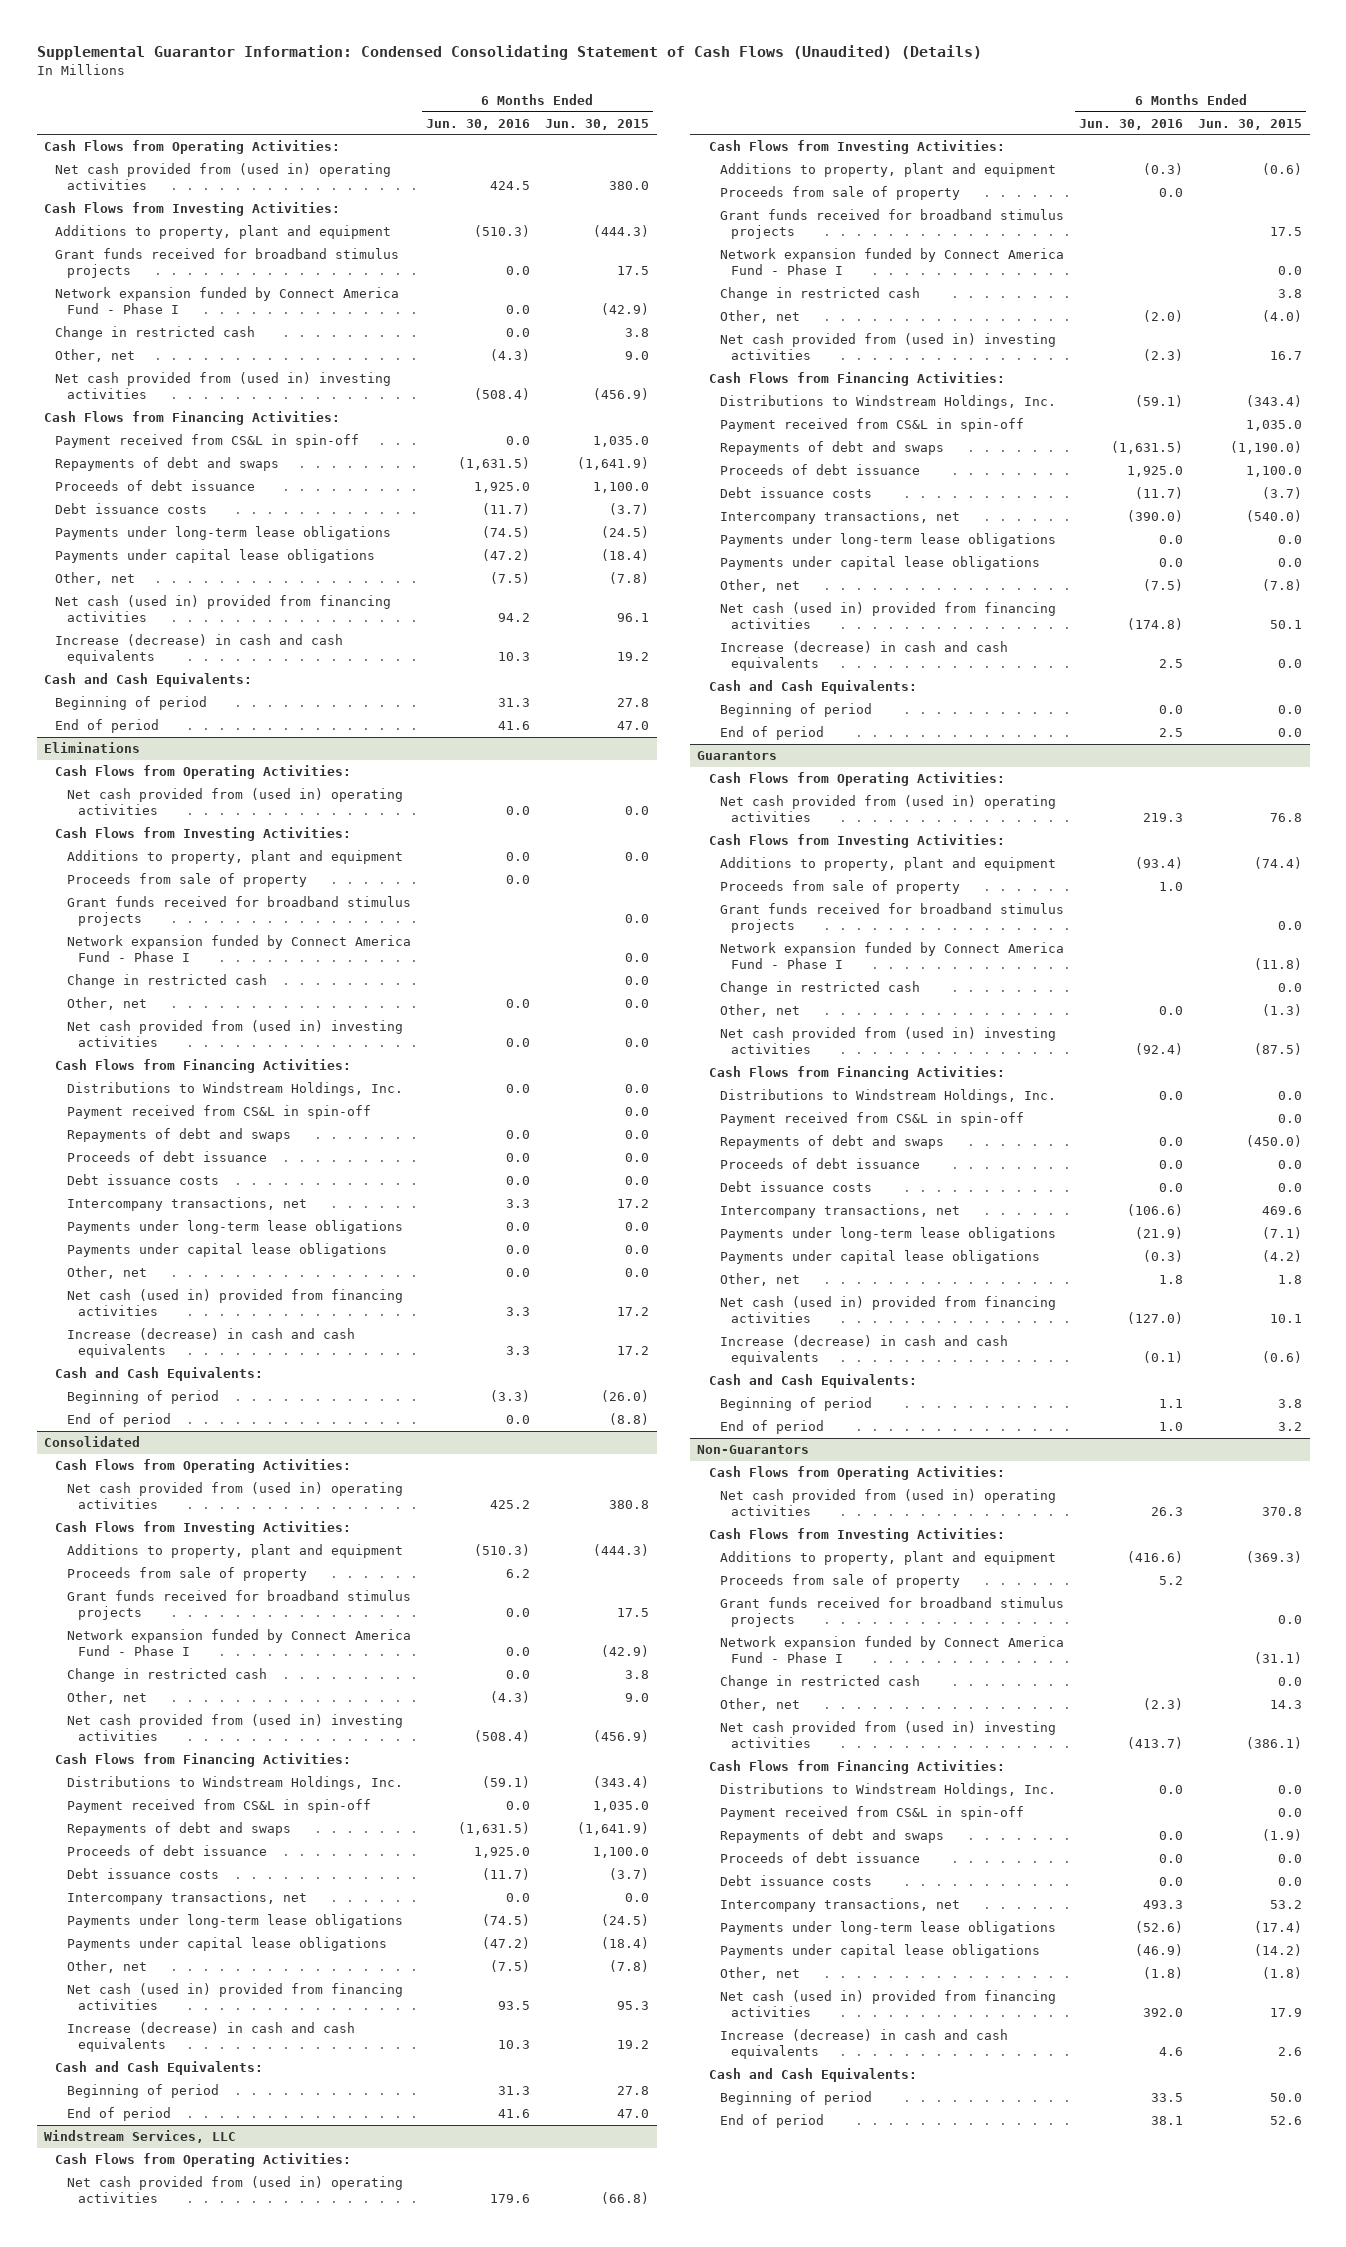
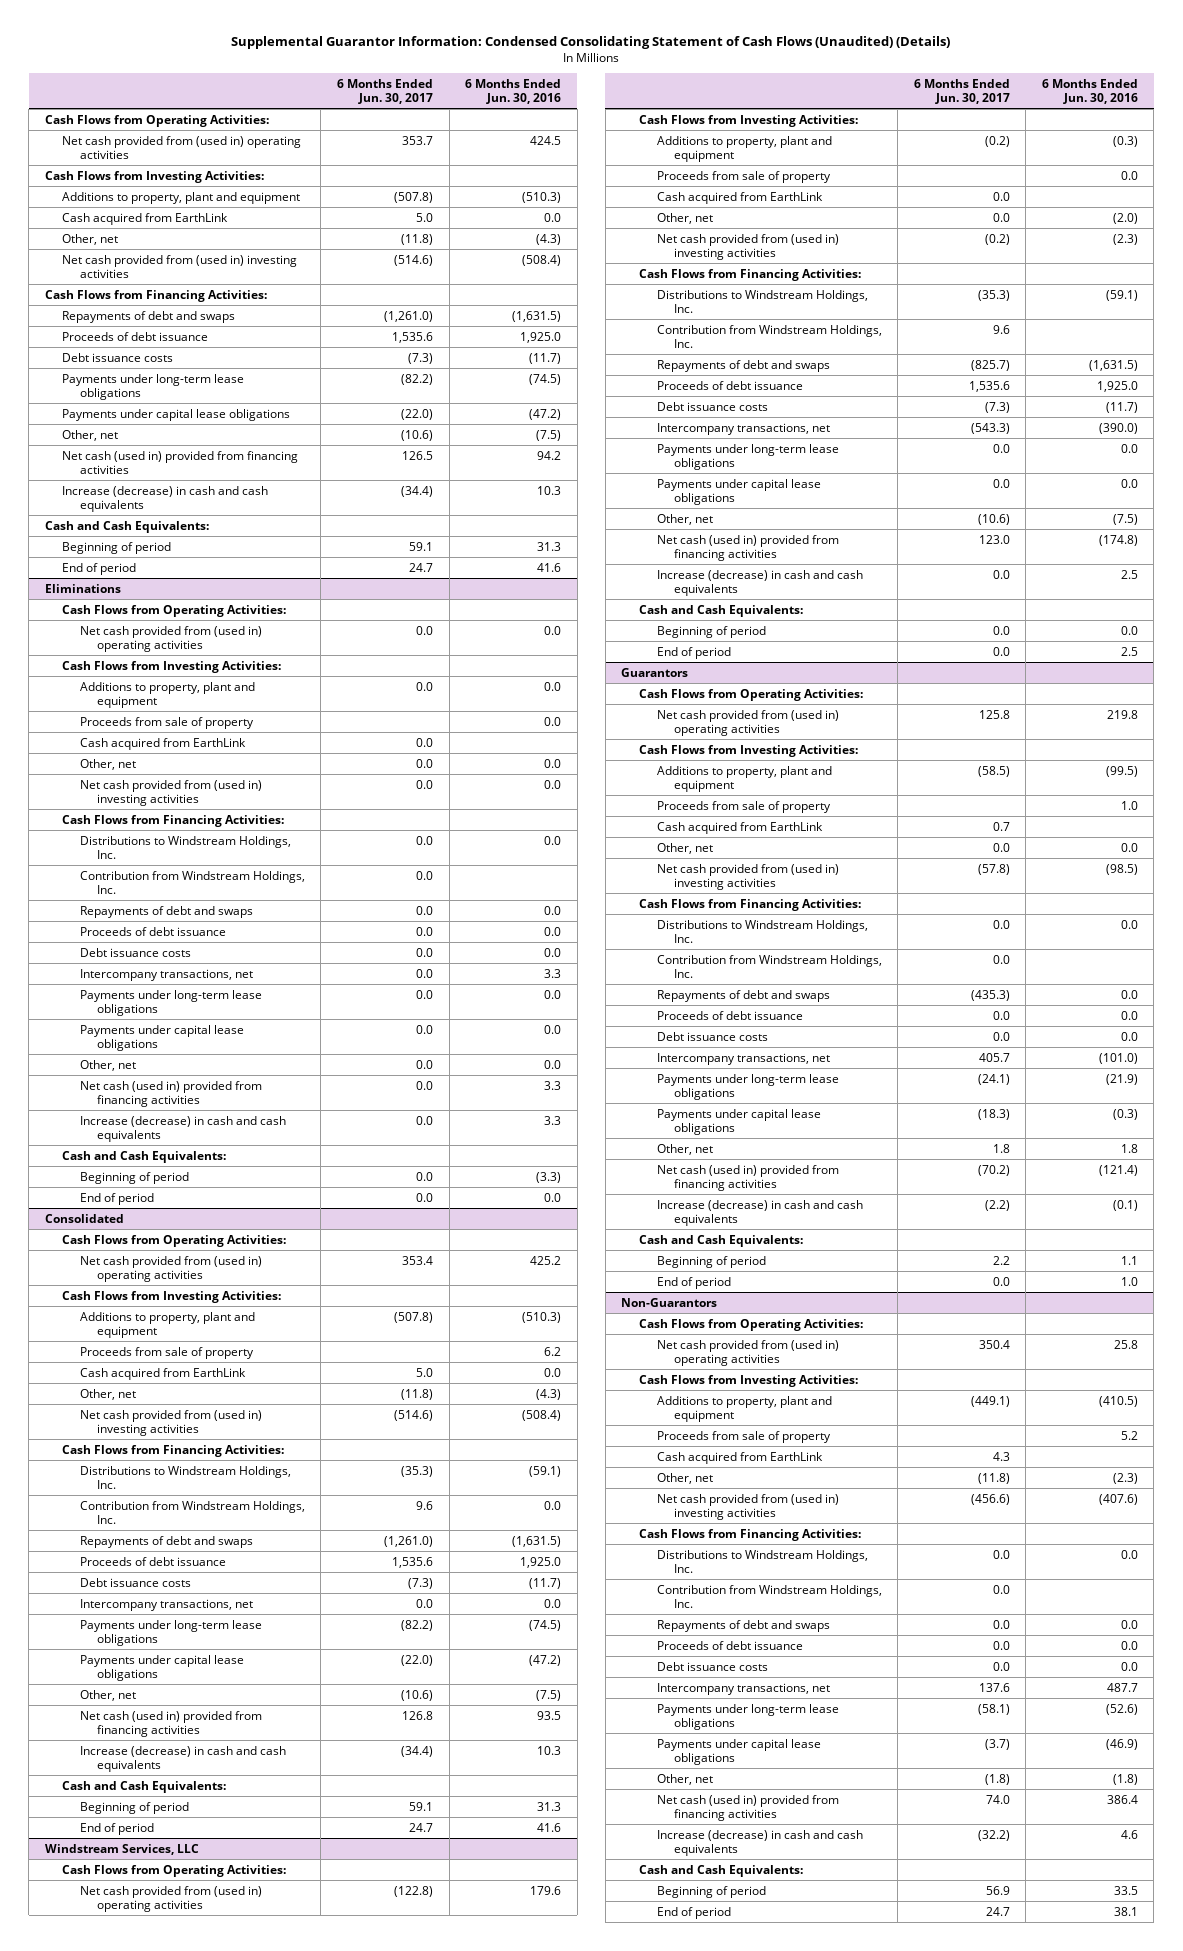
[545,118,650,130] Jun. 30, 2015 -> none
none -> [336,78,433,104] 6 Months Ended Jun. 30, 2017
[55,248,400,278] Grant funds received for broadband stimulus projects -> none
[55,287,400,314] Network expansion funded by Connect America Fund - Phase I -> none
[55,326,256,341] Change in restricted cash -> none
none -> [62,212,229,225] Cash acquired from EarthLink
[55,434,360,449] Payment received from CS&L in spin-off -> none
[66,896,411,926] Grant funds received for broadband stimulus projects -> none
[66,935,411,962] Network expansion funded by Connect America Fund - Phase I -> none
[66,974,267,989] Change in restricted cash -> none
none -> [79,737,246,750] Cash acquired from EarthLink
[66,1105,371,1120] Payment received from CS&L in spin-off -> none
none -> [79,870,305,894] Contribution from Windstream Holdings, Inc.
[66,1590,411,1620] Grant funds received for broadband stimulus projects -> none
[66,1629,411,1656] Network expansion funded by Connect America Fund - Phase I -> none
[66,1668,267,1683] Change in restricted cash -> none
none -> [79,1367,246,1380] Cash acquired from EarthLink
[66,1799,371,1814] Payment received from CS&L in spin-off -> none
none -> [79,1500,305,1524] Contribution from Windstream Holdings, Inc.
[719,209,1064,239] Grant funds received for broadband stimulus projects -> none
[719,248,1064,275] Network expansion funded by Connect America Fund - Phase I -> none
[719,287,920,302] Change in restricted cash -> none
none -> [656,191,823,204] Cash acquired from EarthLink
[719,418,1024,433] Payment received from CS&L in spin-off -> none
none -> [656,324,882,348] Contribution from Windstream Holdings, Inc.
[1142,812,1183,822] 219.3 -> [1106,709,1138,719] 219.8
[1134,857,1183,870] (93.4) -> [1105,765,1138,777] (99.5)
[719,903,1064,933] Grant funds received for broadband stimulus projects -> none
[719,942,1064,969] Network expansion funded by Connect America Fund - Phase I -> none
[719,981,920,996] Change in restricted cash -> none
none -> [656,821,823,834] Cash acquired from EarthLink
[1134,1042,1183,1055] (92.4) -> [1105,863,1138,875] (98.5)
[719,1112,1024,1127] Payment received from CS&L in spin-off -> none
none -> [656,954,882,978] Contribution from Windstream Holdings, Inc.
[1126,1204,1183,1217] (106.6) -> [1098,1052,1138,1064] (101.0)
[1126,1311,1183,1324] (127.0) -> [1098,1164,1138,1176] (121.4)
[1150,1506,1183,1516] 26.3 -> [1113,1339,1138,1349] 25.8
[1126,1551,1183,1564] (416.6) -> [1098,1395,1138,1407] (410.5)
[719,1597,1064,1627] Grant funds received for broadband stimulus projects -> none
[719,1636,1064,1663] Network expansion funded by Connect America Fund - Phase I -> none
[719,1675,920,1690] Change in restricted cash -> none
none -> [656,1451,823,1464] Cash acquired from EarthLink
[1126,1736,1183,1749] (413.7) -> [1098,1493,1138,1505] (407.6)
[719,1806,1024,1821] Payment received from CS&L in spin-off -> none
none -> [656,1584,882,1608] Contribution from Windstream Holdings, Inc.
[1142,1900,1183,1910] 493.3 -> [1106,1682,1138,1692] 487.7
[1142,2007,1183,2017] 392.0 -> [1106,1794,1138,1804] 386.4

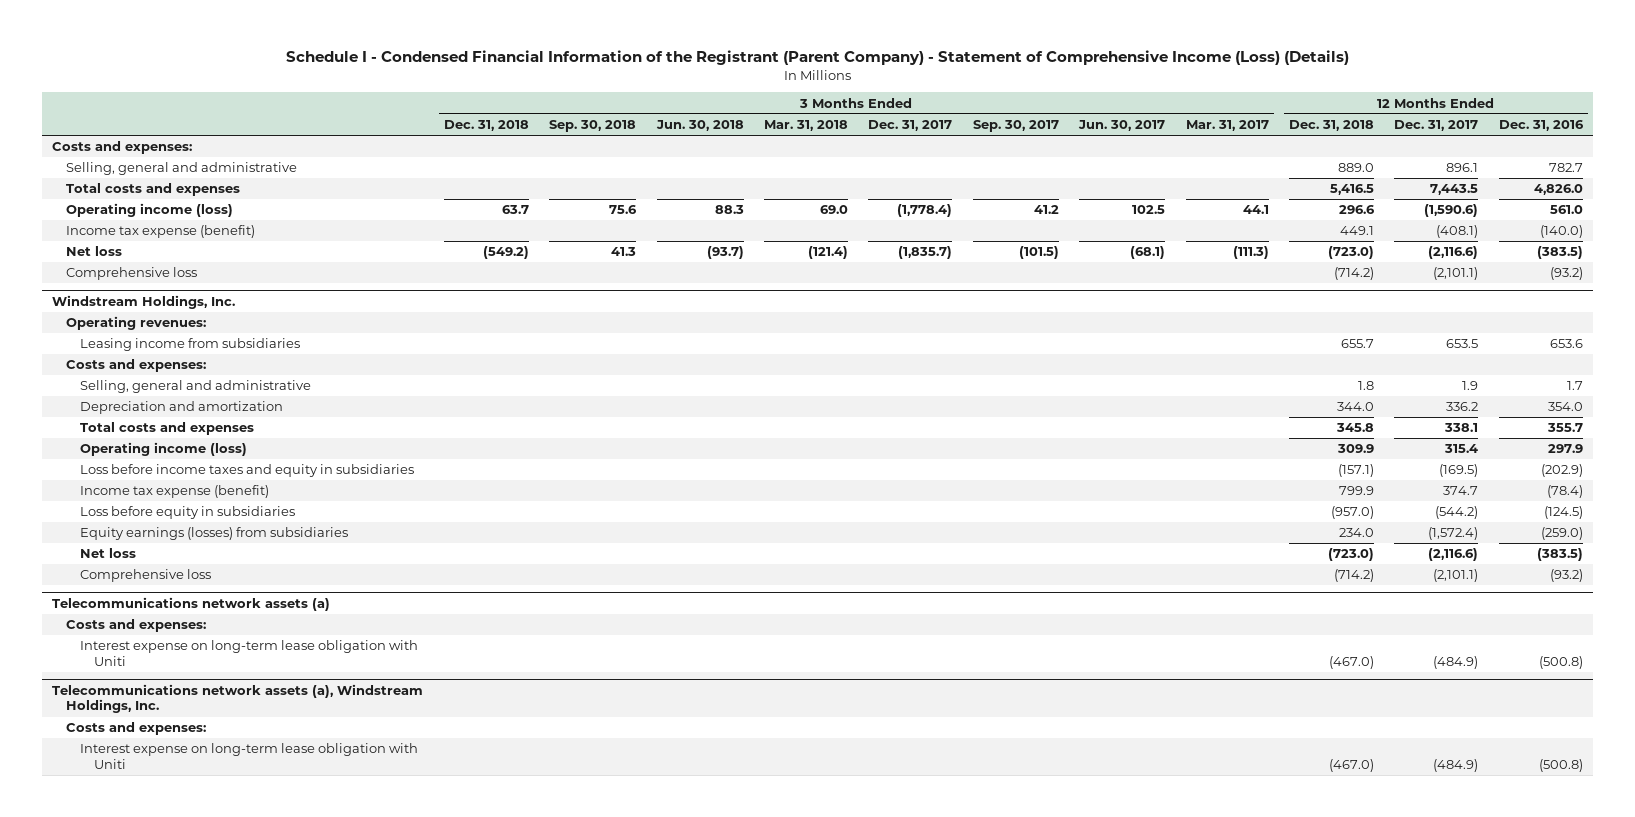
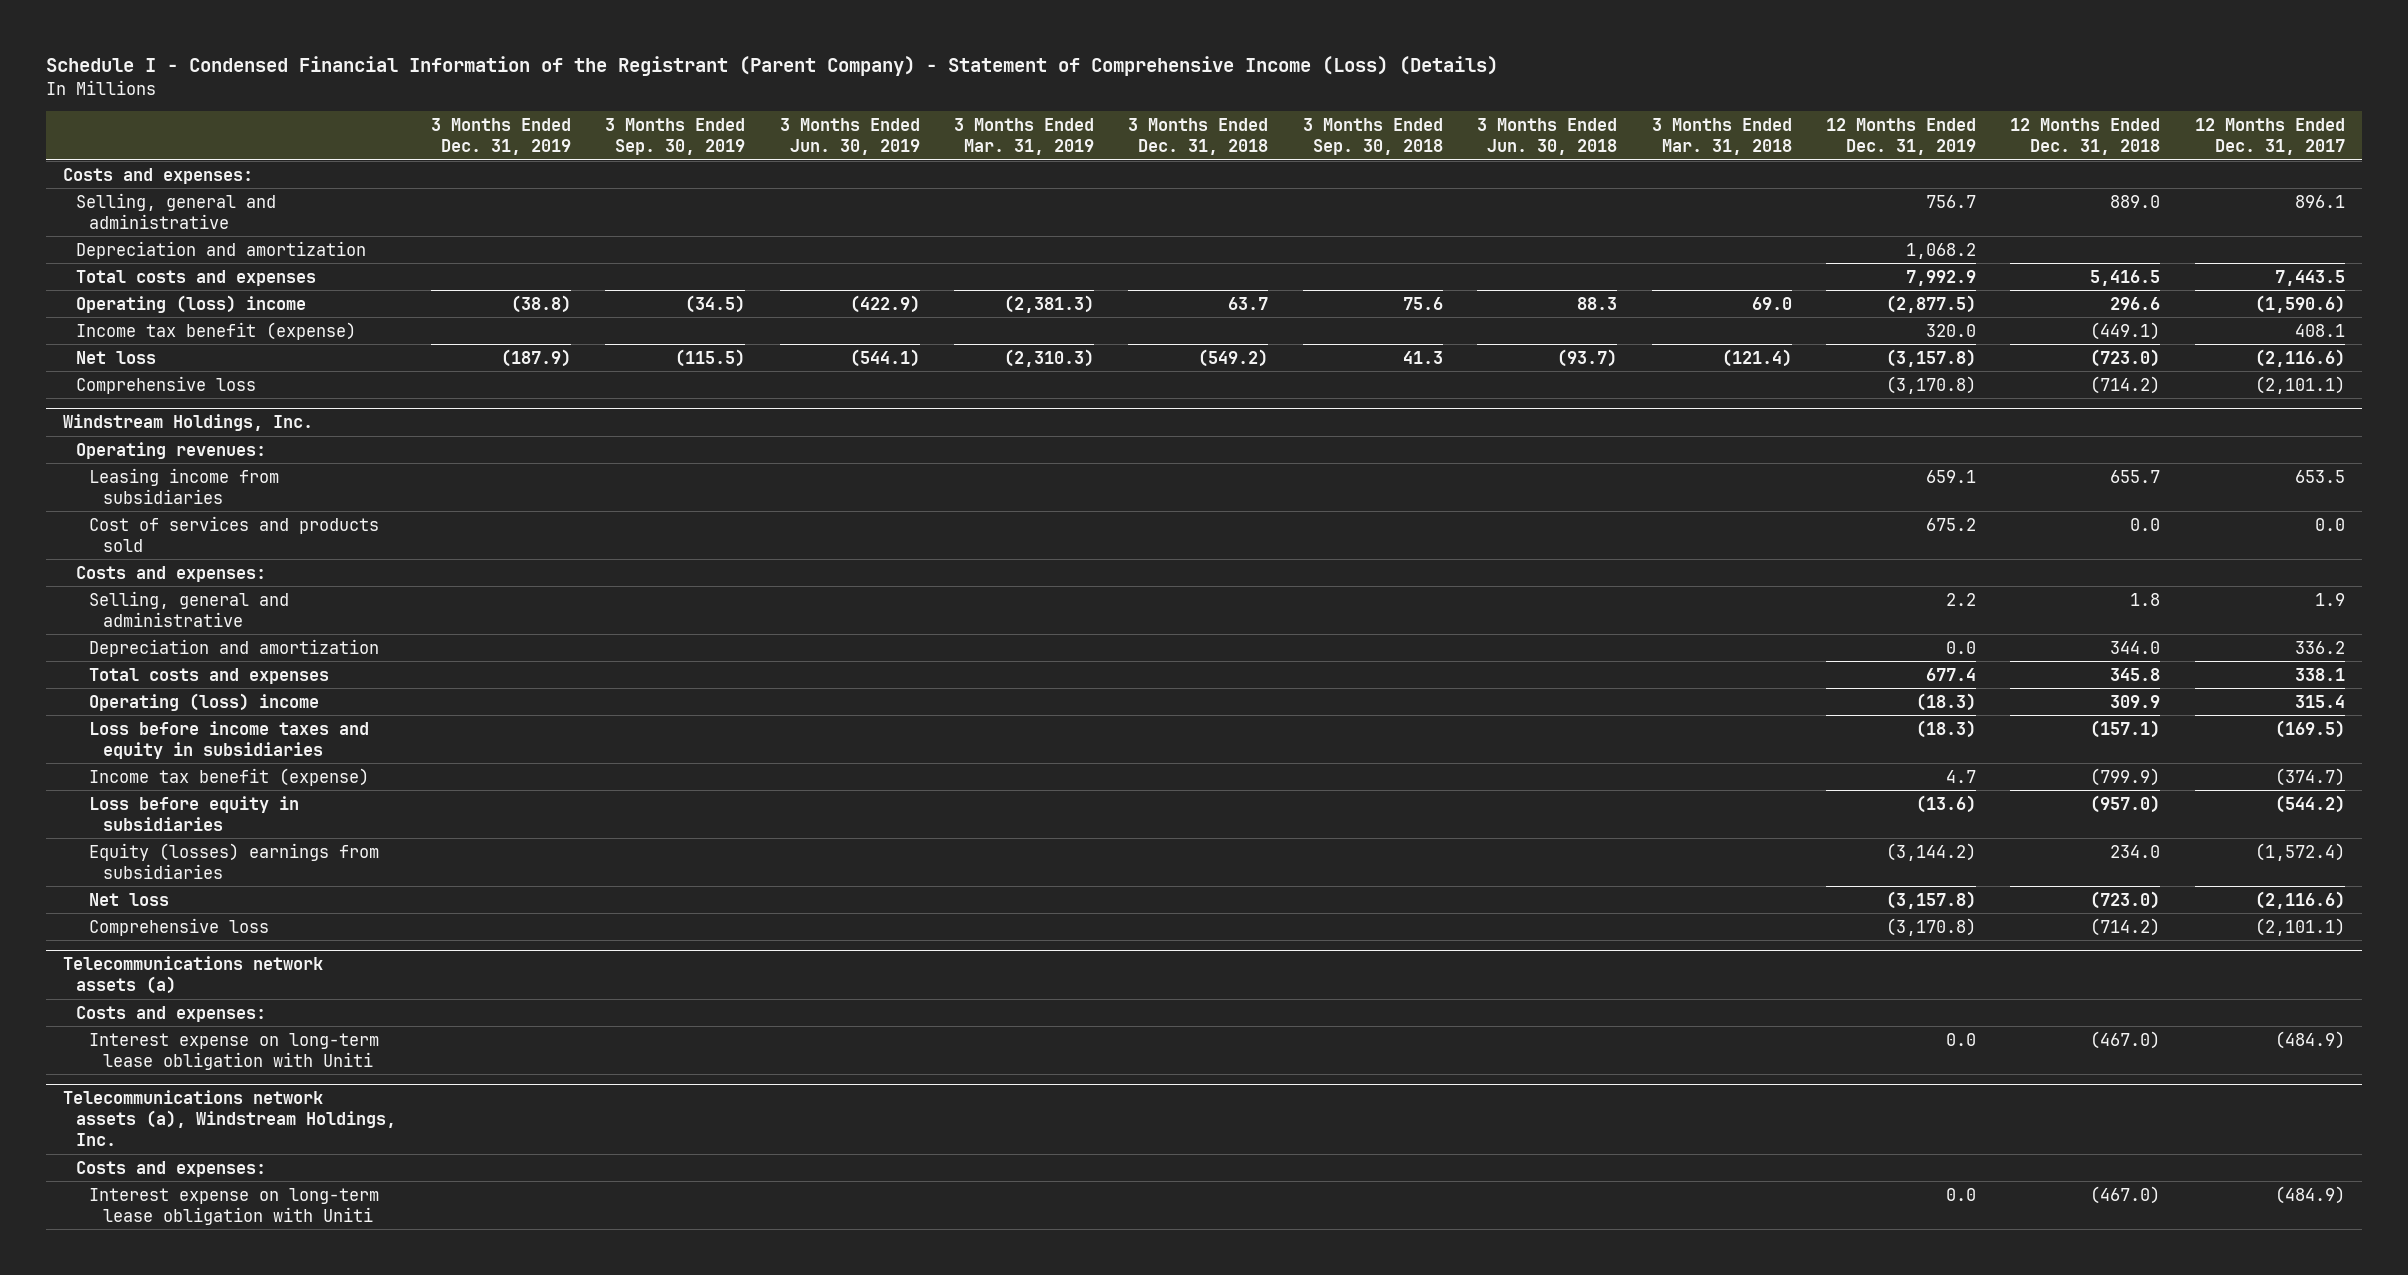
[868,120,953,132] Dec. 31, 2017 -> none
[972,120,1059,133] Sep. 30, 2017 -> none
[1078,120,1166,132] Jun. 30, 2017 -> none
[1185,120,1269,132] Mar. 31, 2017 -> none
[1498,120,1584,132] Dec. 31, 2016 -> none
none -> [430,118,571,156] 3 Months Ended Dec. 31, 2019
none -> [605,118,746,156] 3 Months Ended Sep. 30, 2019
none -> [779,118,920,156] 3 Months Ended Jun. 30, 2019
none -> [954,118,1095,156] 3 Months Ended Mar. 31, 2019
none -> [1825,118,1976,156] 12 Months Ended Dec. 31, 2019
none -> [76,240,367,259] Depreciation and amortization
[66,203,234,218] Operating income (loss) -> [76,294,307,313] Operating (loss) income
[66,225,256,239] Income tax expense (benefit) -> [76,321,357,340] Income tax benefit (expense)
[1340,226,1375,236] 449.1 -> [2090,321,2161,340] (449.1)
[1436,225,1479,239] (408.1) -> [2294,323,2345,337] 408.1
none -> [89,515,380,552] Cost of services and products sold
[80,442,248,457] Operating income (loss) -> [89,692,320,711] Operating (loss) income
[80,485,270,499] Income tax expense (benefit) -> [89,767,370,786] Income tax benefit (expense)
[1339,486,1375,496] 799.9 -> [2090,767,2161,786] (799.9)
[1443,486,1479,496] 374.7 -> [2274,767,2345,786] (374.7)
[80,527,349,541] Equity earnings (losses) from subsidiaries -> [89,842,380,879] Equity (losses) earnings from subsidiaries

